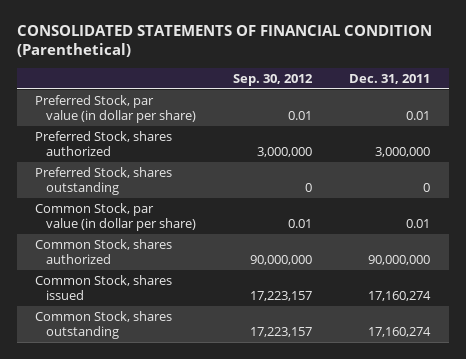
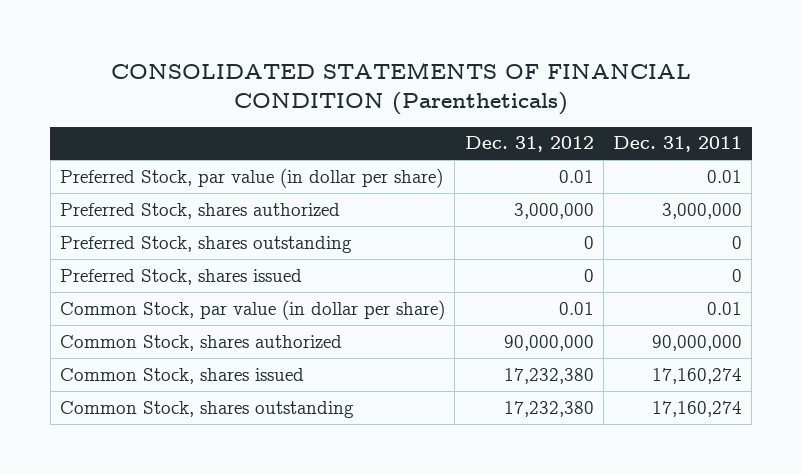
[16,25,432,58] CONSOLIDATED STATEMENTS OF FINANCIAL CONDITION (Parenthetical) -> [111,62,692,115] CONSOLIDATED STATEMENTS OF FINANCIAL CONDITION (Parentheticals)
[233,73,314,86] Sep. 30, 2012 -> none
none -> [464,136,594,153] Dec. 31, 2012
none -> [60,268,303,285] Preferred Stock, shares issued

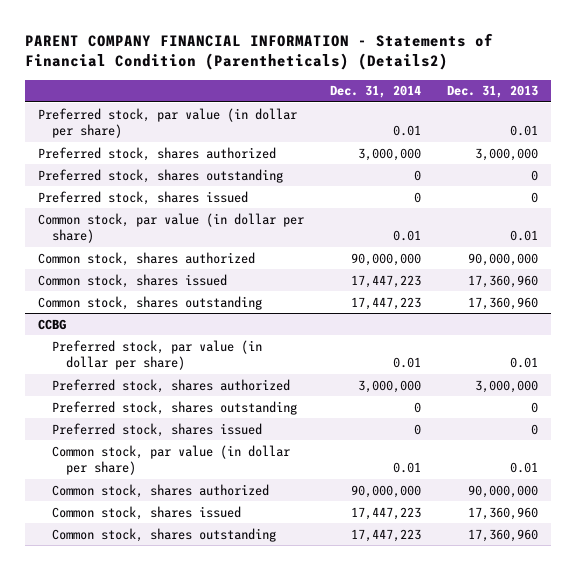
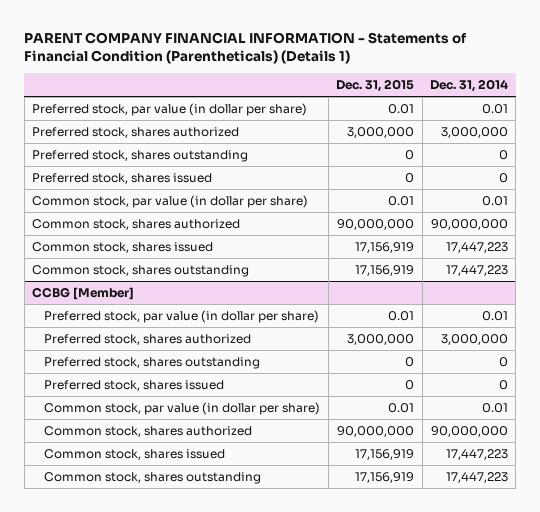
[25,32,494,71] PARENT COMPANY FINANCIAL INFORMATION - Statements of Financial Condition (Parentheticals) (Details2) -> [24,31,468,65] PARENT COMPANY FINANCIAL INFORMATION - Statements of Financial Condition (Parentheticals) (Details 1)
[447,85,539,99] Dec. 31, 2013 -> none
none -> [336,78,415,92] Dec. 31, 2015
[38,318,67,330] CCBG -> [32,286,135,300] CCBG [Member]

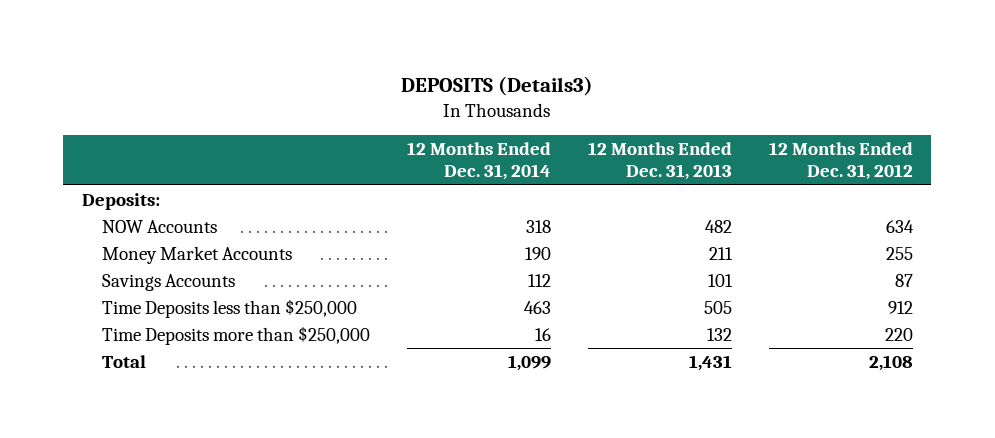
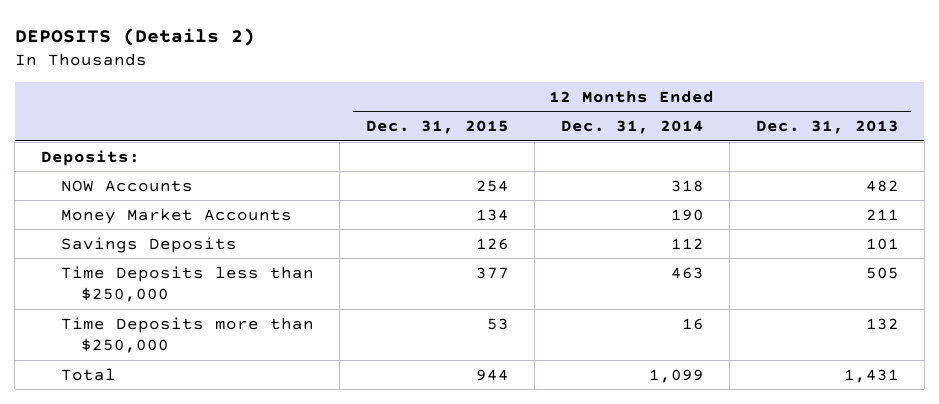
[401,75,594,96] DEPOSITS (Details3) -> [14,27,255,46] DEPOSITS (Details 2)
[768,141,913,181] 12 Months Ended Dec. 31, 2012 -> none
none -> [365,120,509,135] Dec. 31, 2015
[101,273,235,291] Savings Accounts -> [60,236,237,253] Savings Deposits

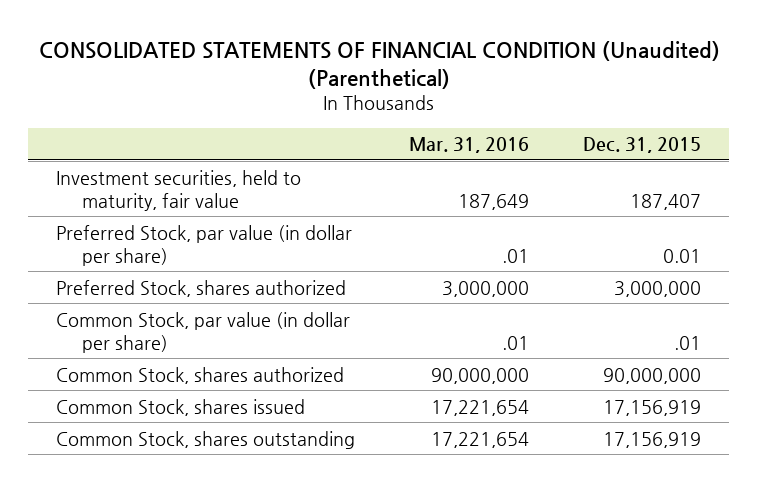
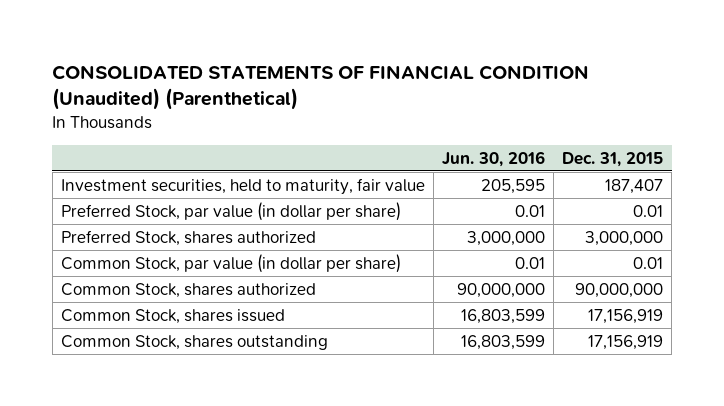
[409,137,530,154] Mar. 31, 2016 -> none
none -> [441,150,545,167] Jun. 30, 2016
[674,335,702,350] .01 -> [633,256,664,269] 0.01

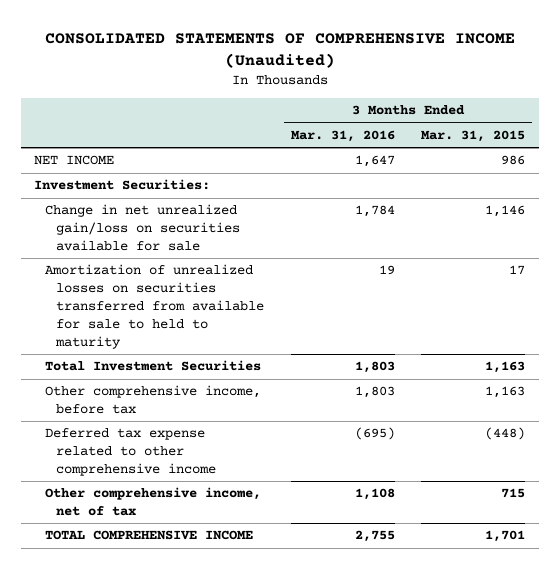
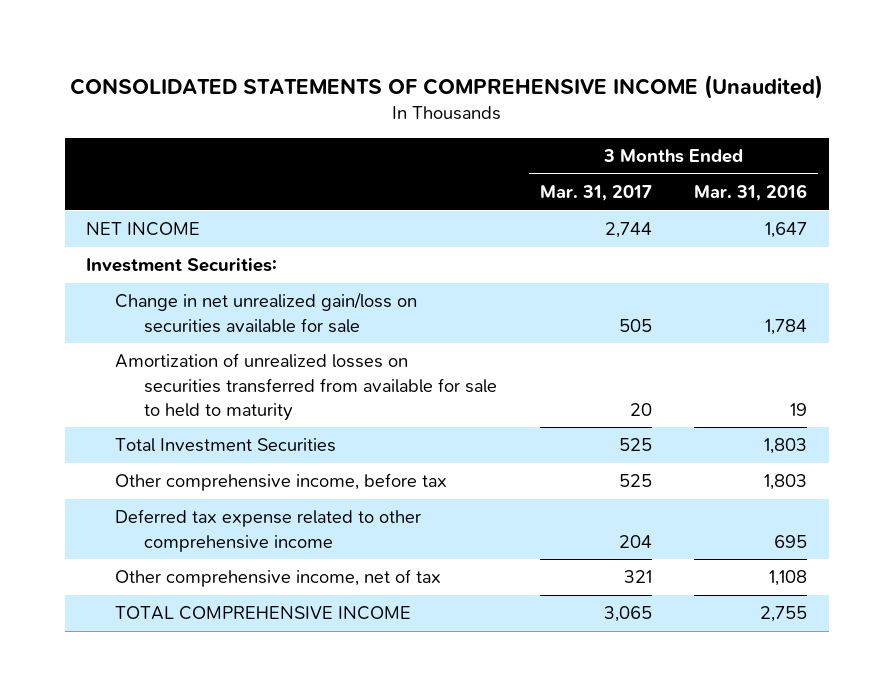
[421,130,526,143] Mar. 31, 2015 -> none
none -> [539,185,652,202] Mar. 31, 2017
[354,427,395,441] (695) -> [774,534,808,548] 695

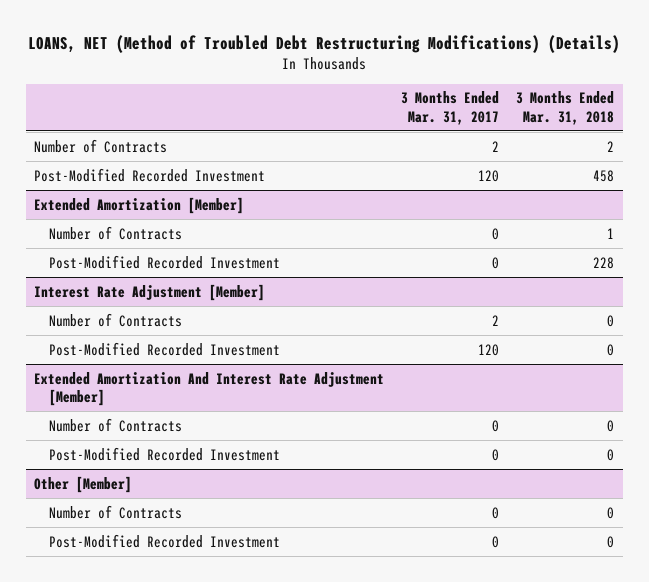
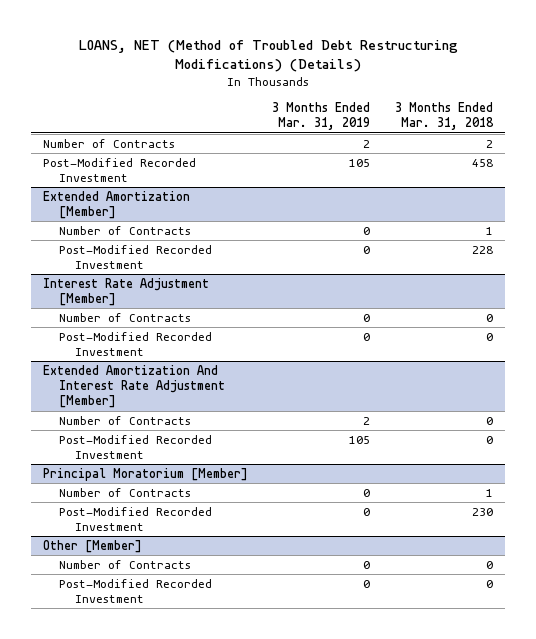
[401,91,500,125] 3 Months Ended Mar. 31, 2017 -> none
none -> [272,101,371,131] 3 Months Ended Mar. 31, 2019
none -> [42,467,248,481] Principal Moratorium [Member]
none -> [58,487,191,497] Number of Contracts
none -> [58,506,212,532] Post-Modified Recorded Investment

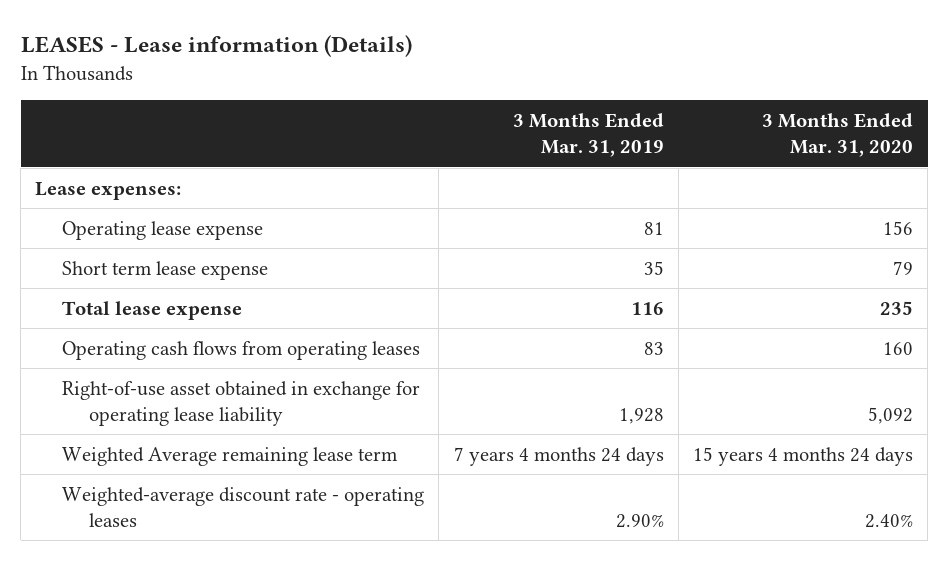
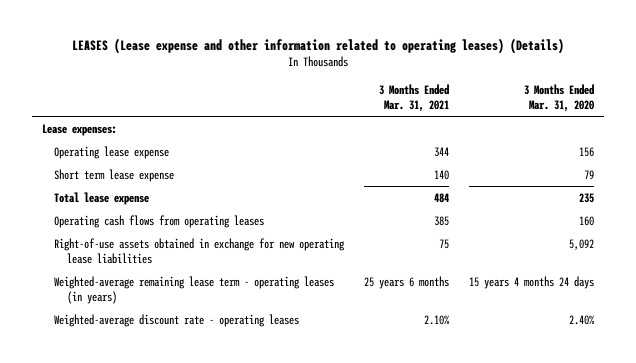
[20,35,412,58] LEASES - Lease information (Details) -> [71,38,564,55] LEASES (Lease expense and other information related to operating leases) (Details)
[512,113,664,158] 3 Months Ended Mar. 31, 2019 -> none
none -> [379,84,450,112] 3 Months Ended Mar. 31, 2021
[62,380,421,426] Right-of-use asset obtained in exchange for operating lease liability -> [54,237,346,264] Right-of-use assets obtained in exchange for new operating lease liabilities
[62,446,399,466] Weighted Average remaining lease term -> [54,275,335,304] Weighted-average remaining lease term - operating leases (in years)

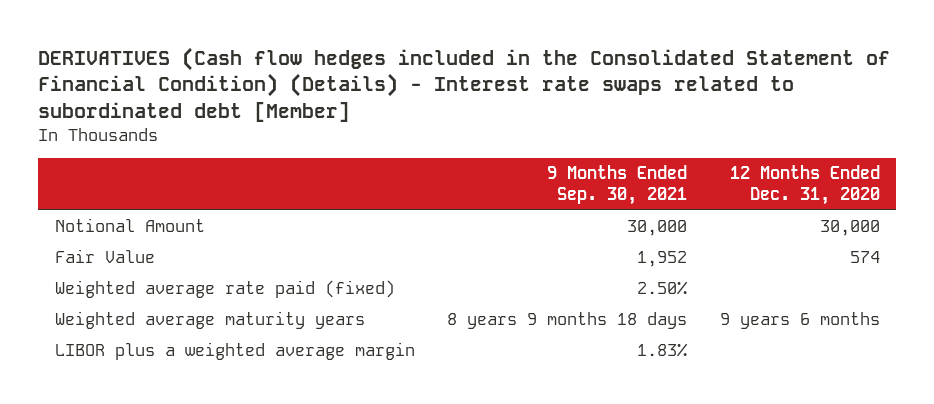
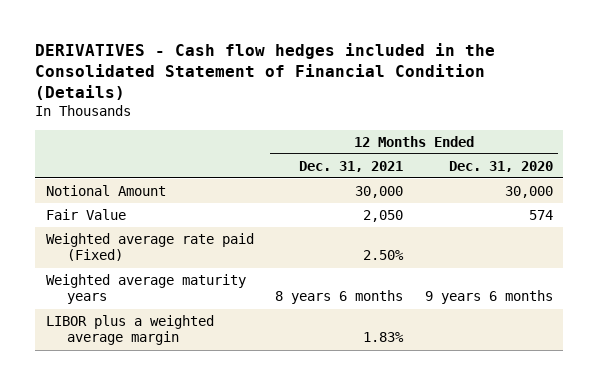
[38,46,891,122] DERIVATIVES (Cash flow hedges included in the Consolidated Statement of Financial Condition) (Details) - Interest rate swaps related to subordinated debt [Member] -> [34,42,495,100] DERIVATIVES - Cash flow hedges included in the Consolidated Statement of Financial Condition (Details)
[547,165,688,206] 9 Months Ended Sep. 30, 2021 -> none
none -> [299,160,404,172] Dec. 31, 2021
[54,280,395,299] Weighted average rate paid (fixed) -> [45,233,254,262] Weighted average rate paid (Fixed)

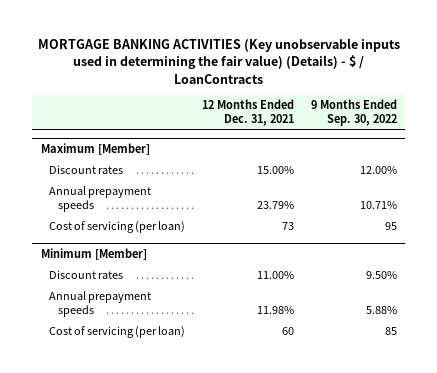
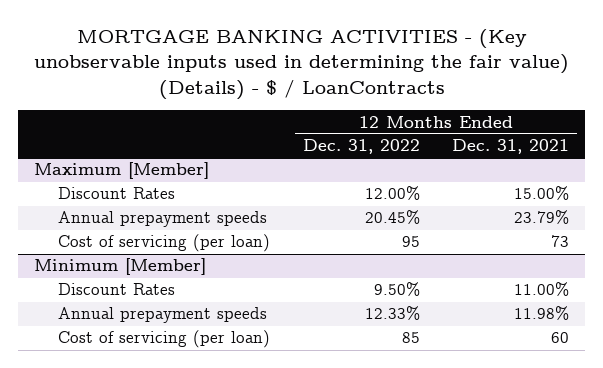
[37,38,400,84] MORTGAGE BANKING ACTIVITIES (Key unobservable inputs used in determining the fair value) (Details) - $ / LoanContracts -> [33,29,569,100] MORTGAGE BANKING ACTIVITIES - (Key unobservable inputs used in determining the fair value) (Details) - $ / LoanContracts
[310,99,397,127] 9 Months Ended Sep. 30, 2022 -> none
none -> [302,139,420,155] Dec. 31, 2022
[49,164,124,174] Discount rates -> [58,187,176,200] Discount Rates
[49,269,124,279] Discount rates -> [58,283,176,296] Discount Rates

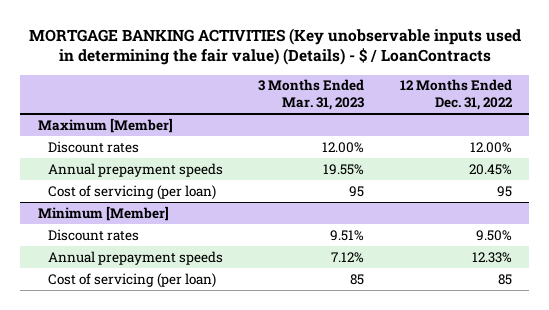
[33,29,569,100] MORTGAGE BANKING ACTIVITIES - (Key unobservable inputs used in determining the fair value) (Details) - $ / LoanContracts -> [28,27,521,66] MORTGAGE BANKING ACTIVITIES (Key unobservable inputs used in determining the fair value) (Details) - $ / LoanContracts
[452,139,570,155] Dec. 31, 2021 -> none
none -> [258,79,365,110] 3 Months Ended Mar. 31, 2023
[58,187,176,200] Discount Rates -> [48,140,140,153] Discount rates
[58,283,176,296] Discount Rates -> [48,228,140,241] Discount rates

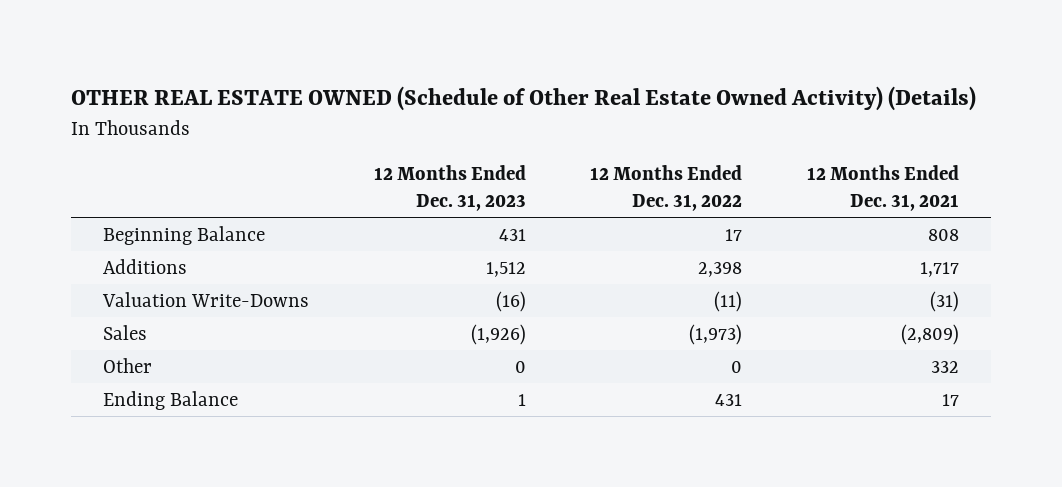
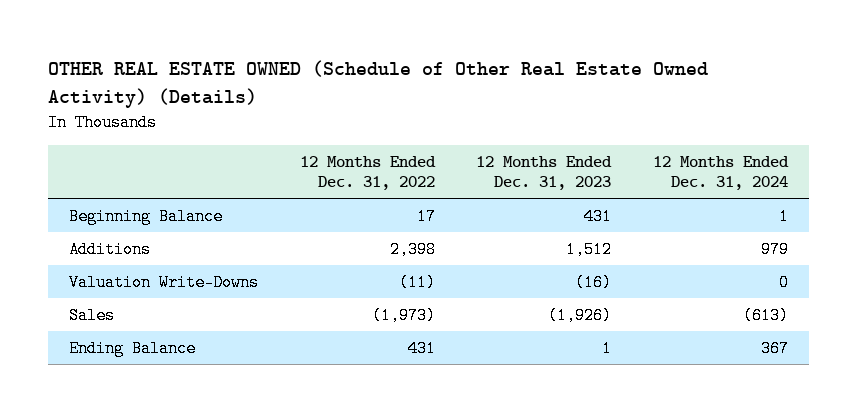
[807,165,960,211] 12 Months Ended Dec. 31, 2021 -> none
none -> [653,155,790,191] 12 Months Ended Dec. 31, 2024
[103,358,153,374] Other -> none

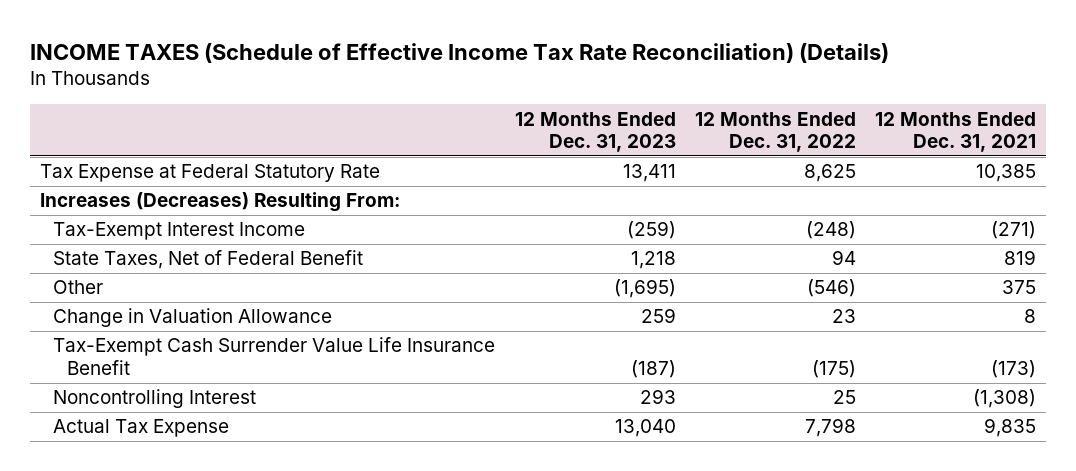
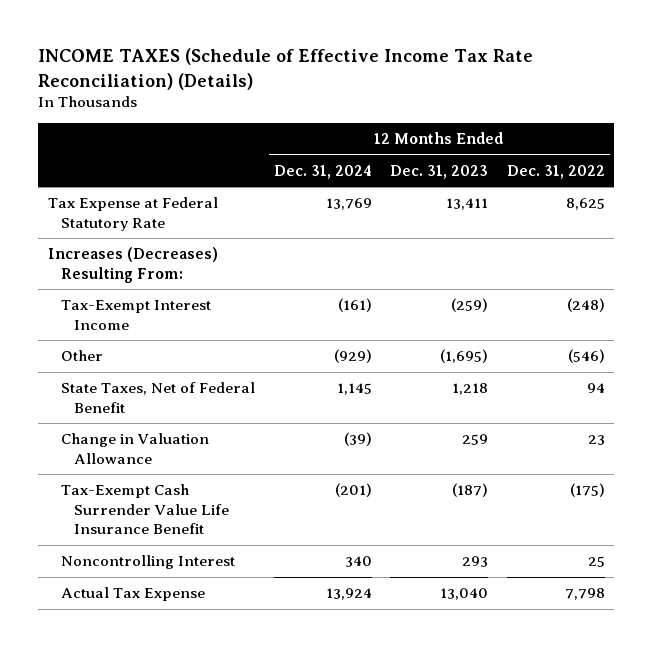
[875,111,1037,153] 12 Months Ended Dec. 31, 2021 -> none
none -> [273,164,372,179] Dec. 31, 2024
[53,250,364,270] State Taxes, Net of Federal Benefit -> [60,382,255,413] State Taxes, Net of Federal Benefit

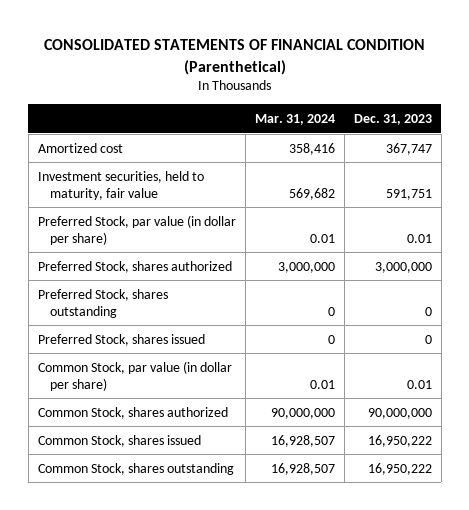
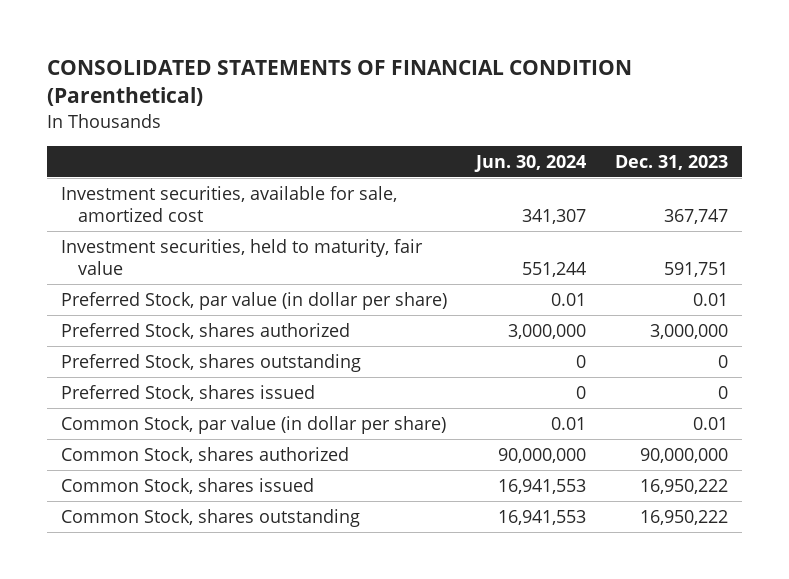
[254,114,335,126] Mar. 31, 2024 -> none
none -> [473,154,586,172] Jun. 30, 2024
[37,142,123,153] Amortized cost -> [61,185,398,222] Investment securities, available for sale, amortized cost

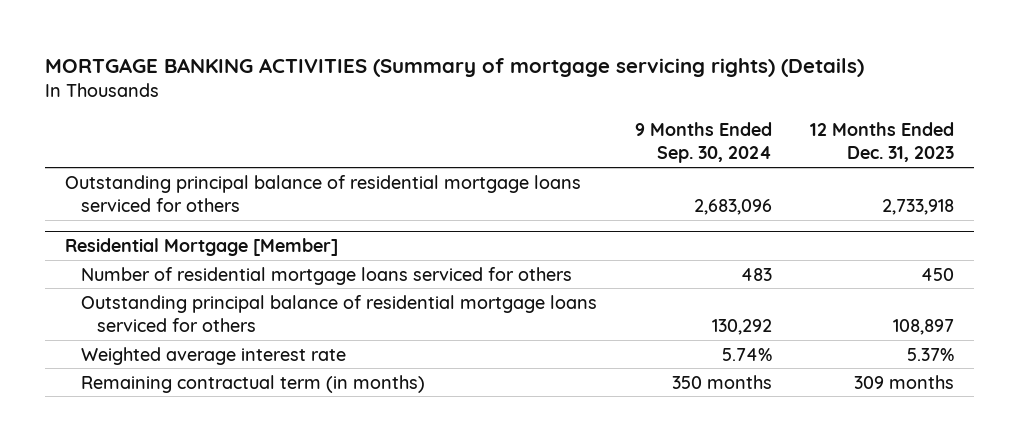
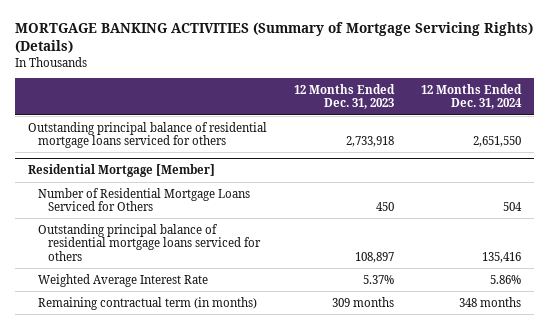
[45,58,865,78] MORTGAGE BANKING ACTIVITIES (Summary of mortgage servicing rights) (Details) -> [14,21,533,53] MORTGAGE BANKING ACTIVITIES (Summary of Mortgage Servicing Rights) (Details)
[635,121,773,164] 9 Months Ended Sep. 30, 2024 -> none
none -> [420,83,522,110] 12 Months Ended Dec. 31, 2024
[80,266,572,285] Number of residential mortgage loans serviced for others -> [37,187,250,212] Number of Residential Mortgage Loans Serviced for Others
[80,346,346,365] Weighted average interest rate -> [37,273,208,287] Weighted Average Interest Rate

